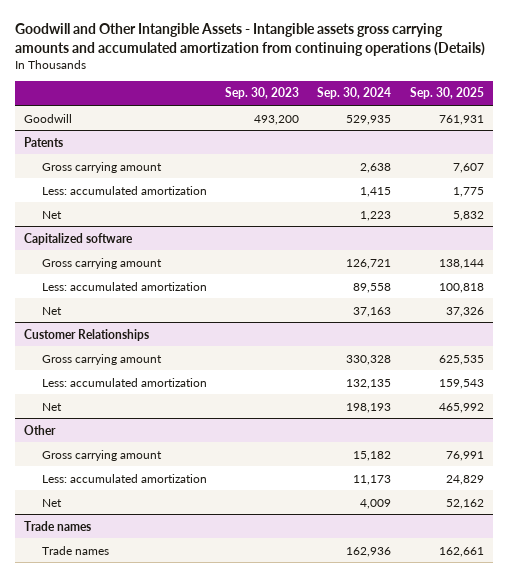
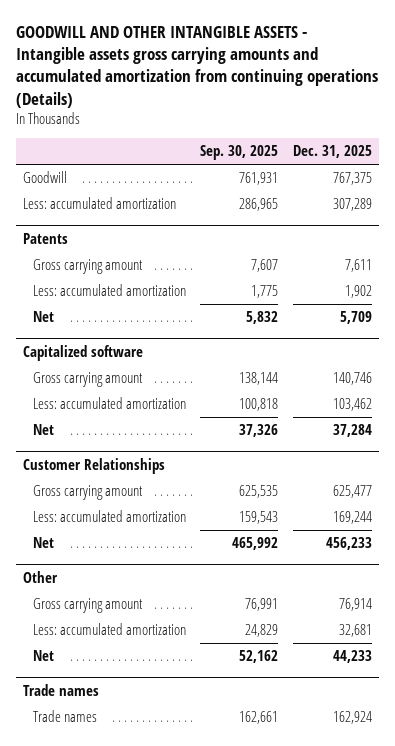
[15,22,486,56] Goodwill and Other Intangible Assets - Intangible assets gross carrying amounts and accumulated amortization from continuing operations (Details) -> [15,25,378,108] GOODWILL AND OTHER INTANGIBLE ASSETS - Intangible assets gross carrying amounts and accumulated amortization from continuing operations (Details)
[225,87,300,100] Sep. 30, 2023 -> none
[317,87,392,100] Sep. 30, 2024 -> none
none -> [292,145,372,159] Dec. 31, 2025
none -> [22,197,176,210] Less: accumulated amortization

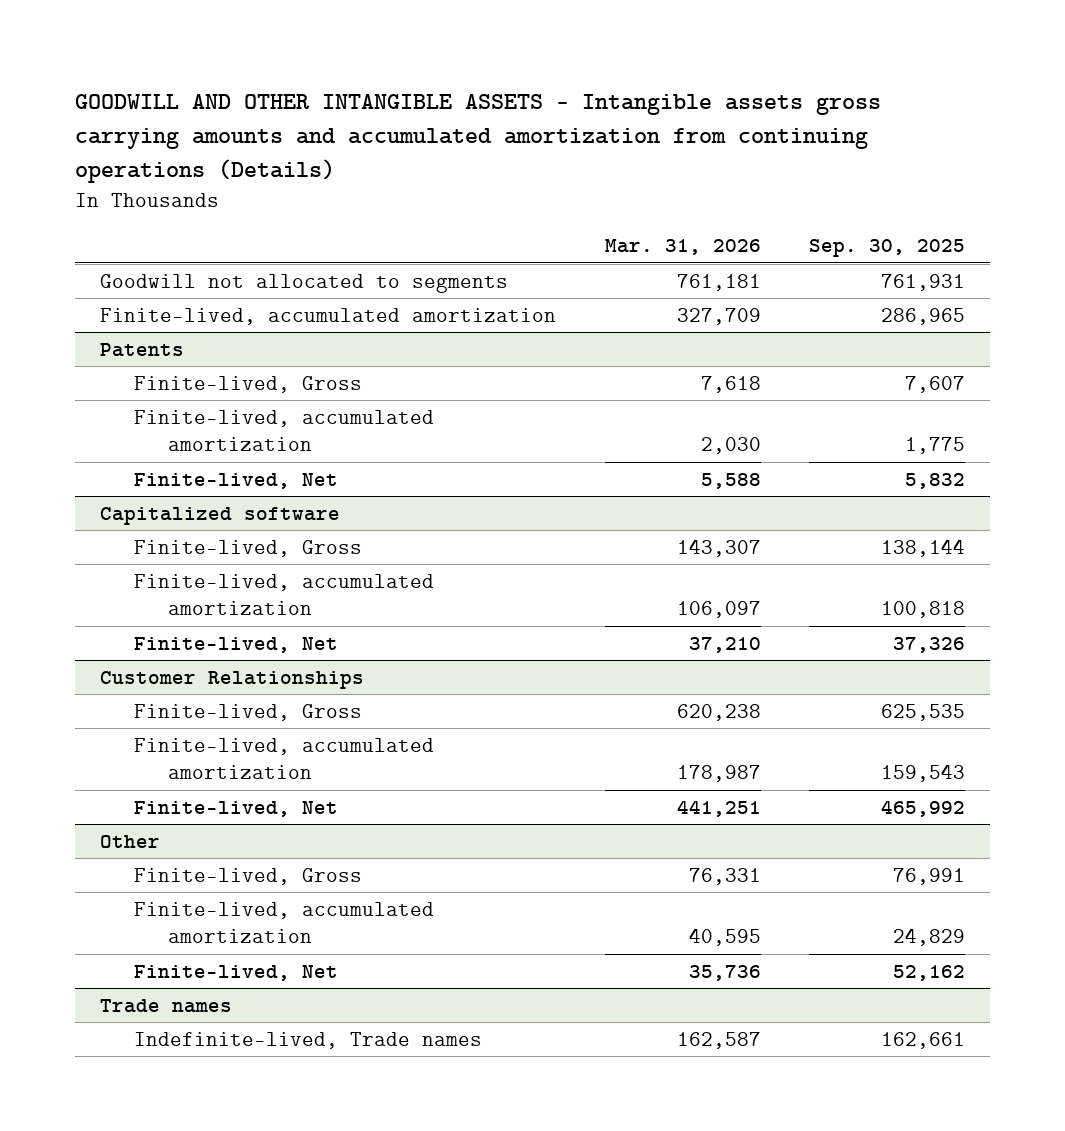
[292,145,372,159] Dec. 31, 2025 -> none
none -> [604,239,761,256] Mar. 31, 2026
[22,171,67,184] Goodwill -> [99,273,508,293] Goodwill not allocated to segments
[22,197,176,210] Less: accumulated amortization -> [99,307,556,325] Finite-lived, accumulated amortization
[33,259,144,275] Gross carrying amount -> [133,375,362,393] Finite-lived, Gross
[33,284,187,297] Less: accumulated amortization -> [133,409,434,452] Finite-lived, accumulated amortization
[33,311,55,323] Net -> [133,472,338,489] Finite-lived, Net
[33,372,144,388] Gross carrying amount -> [133,539,362,557] Finite-lived, Gross
[33,397,187,410] Less: accumulated amortization -> [133,573,434,616] Finite-lived, accumulated amortization
[33,424,55,436] Net -> [133,636,338,653] Finite-lived, Net
[33,485,144,501] Gross carrying amount -> [133,703,362,721] Finite-lived, Gross
[33,510,187,523] Less: accumulated amortization -> [133,737,434,780] Finite-lived, accumulated amortization
[33,537,55,549] Net -> [133,800,338,817] Finite-lived, Net
[33,598,144,614] Gross carrying amount -> [133,867,362,885] Finite-lived, Gross
[33,623,187,636] Less: accumulated amortization -> [133,901,434,944] Finite-lived, accumulated amortization
[33,650,55,662] Net -> [133,964,338,981] Finite-lived, Net
[33,710,98,723] Trade names -> [133,1031,482,1049] Indefinite-lived, Trade names

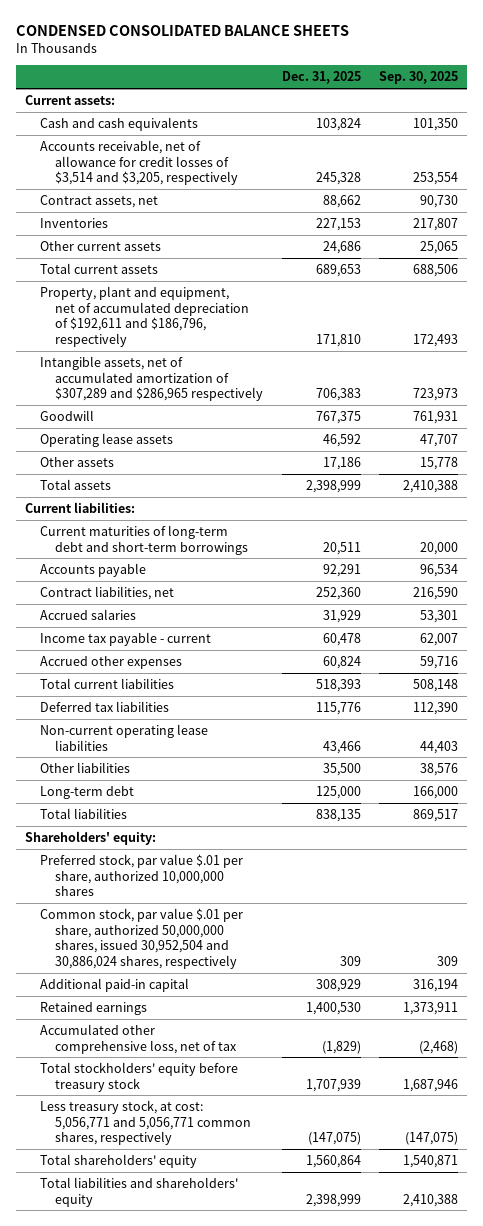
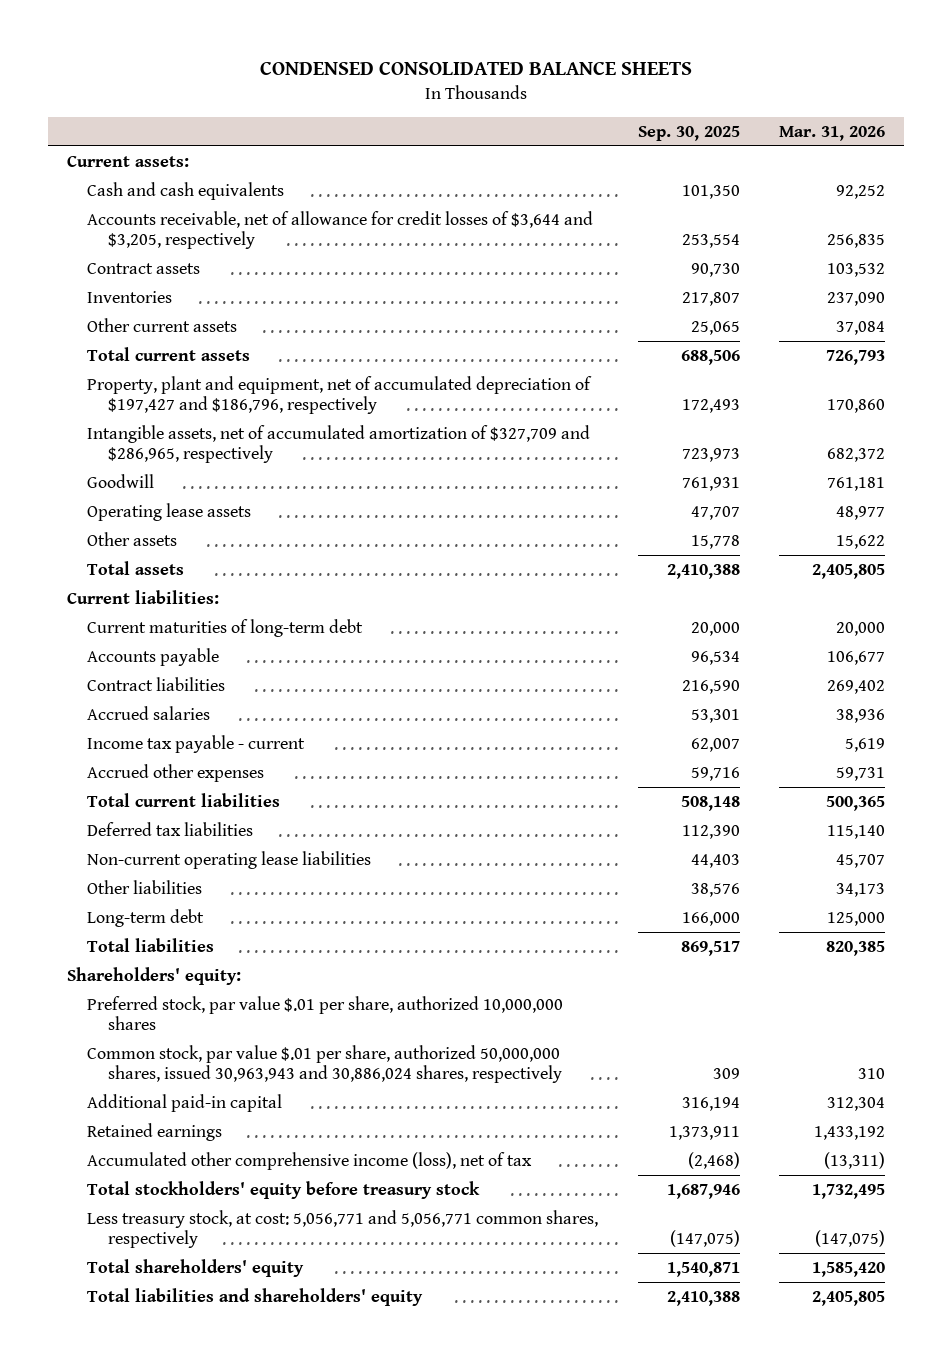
[281,71,361,85] Dec. 31, 2025 -> none
none -> [778,125,885,141] Mar. 31, 2026
[40,140,239,186] Accounts receivable, net of allowance for credit losses of $3,514 and $3,205, respectively -> [87,210,594,250] Accounts receivable, net of allowance for credit losses of $3,644 and $3,205, respectively
[40,195,159,209] Contract assets, net -> [87,262,201,274] Contract assets
[40,286,250,347] Property, plant and equipment, net of accumulated depreciation of $192,611 and $186,796, respectively -> [87,375,593,415] Property, plant and equipment, net of accumulated depreciation of $197,427 and $186,796, respectively
[40,356,264,402] Intangible assets, net of accumulated amortization of $307,289 and $286,965 respectively -> [87,424,591,464] Intangible assets, net of accumulated amortization of $327,709 and $286,965, respectively
[40,525,249,555] Current maturities of long-term debt and short-term borrowings -> [87,618,364,637] Current maturities of long-term debt
[40,586,175,601] Contract liabilities, net -> [87,676,226,691] Contract liabilities
[40,908,244,969] Common stock, par value $.01 per share, authorized 50,000,000 shares, issued 30,952,504 and 30,886,024 shares, respectively -> [87,1044,562,1084] Common stock, par value $.01 per share, authorized 50,000,000 shares, issued 30,963,943 and 30,886,024 shares, respectively
[40,1024,238,1054] Accumulated other comprehensive loss, net of tax -> [87,1151,533,1170] Accumulated other comprehensive income (loss), net of tax

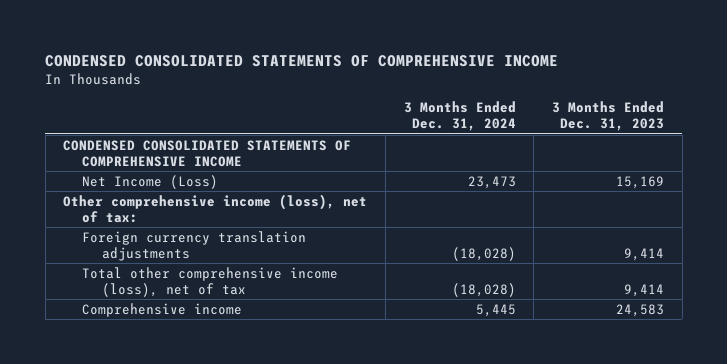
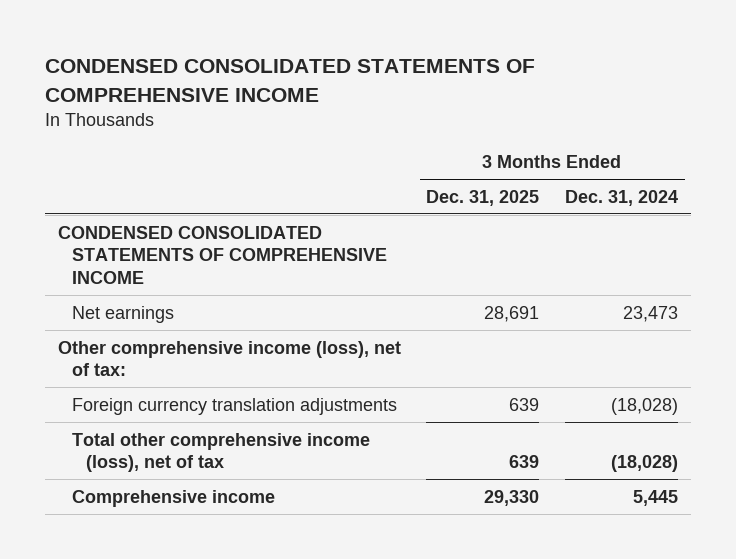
[551,101,664,132] 3 Months Ended Dec. 31, 2023 -> none
none -> [426,189,540,206] Dec. 31, 2025
[82,174,219,189] Net Income (Loss) -> [71,305,174,323] Net earnings

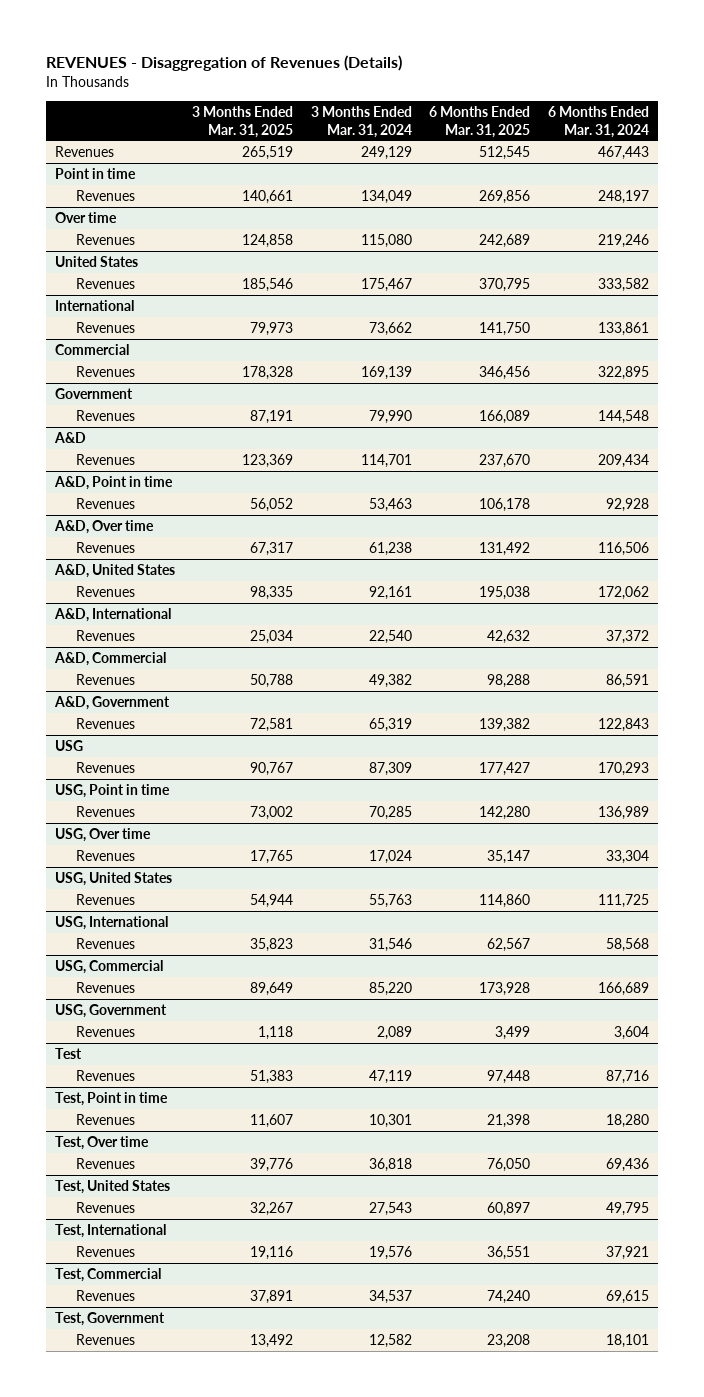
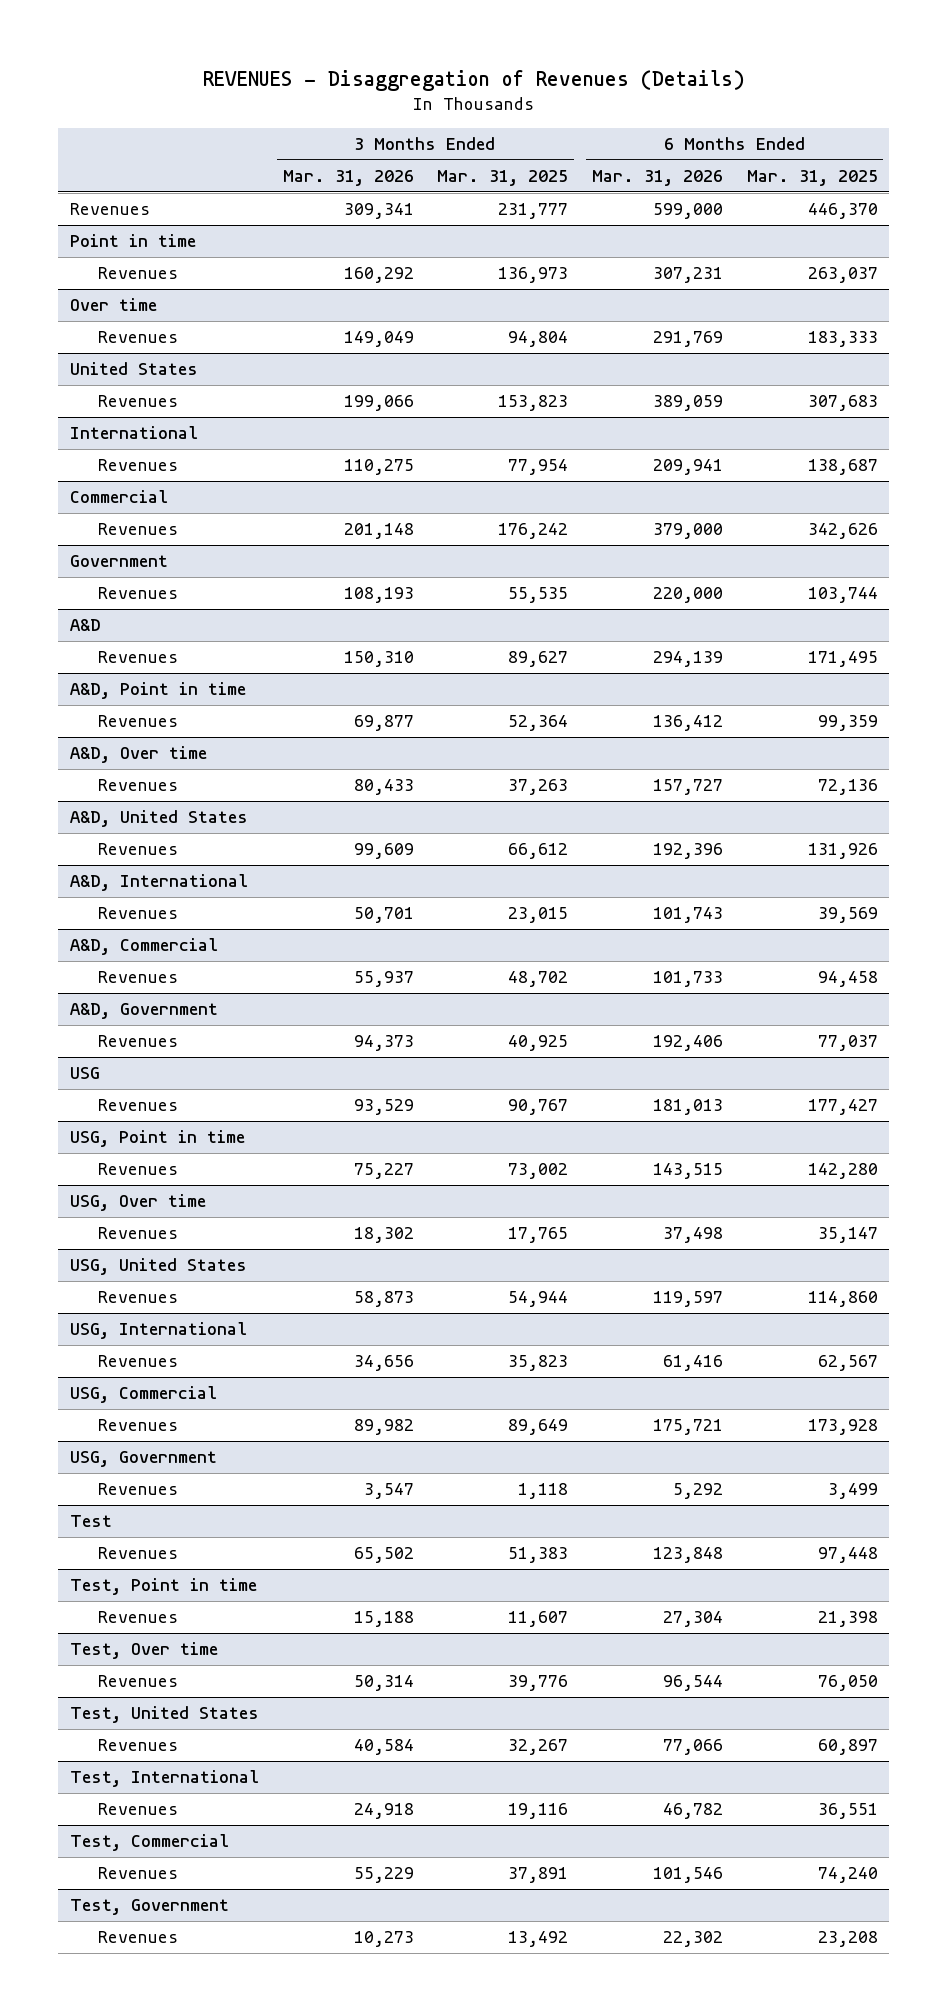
[310,105,412,138] 3 Months Ended Mar. 31, 2024 -> none
[547,105,649,138] 6 Months Ended Mar. 31, 2024 -> none
none -> [282,170,414,187] Mar. 31, 2026
none -> [591,170,723,187] Mar. 31, 2026
[242,145,294,160] 265,519 -> [498,203,569,220] 231,777
[479,145,531,160] 512,545 -> [807,203,878,220] 446,370
[242,189,294,204] 140,661 -> [498,267,569,284] 136,973
[479,189,531,204] 269,856 -> [807,267,878,284] 263,037
[242,233,294,248] 124,858 -> [508,331,569,348] 94,804
[479,233,531,248] 242,689 -> [807,331,878,348] 183,333
[242,277,294,292] 185,546 -> [498,395,569,412] 153,823
[479,277,531,292] 370,795 -> [807,395,878,412] 307,683
[250,321,294,336] 79,973 -> [508,459,569,476] 77,954
[479,321,531,336] 141,750 -> [807,459,878,476] 138,687
[242,365,294,380] 178,328 -> [498,523,569,540] 176,242
[479,365,531,380] 346,456 -> [807,523,878,540] 342,626
[250,409,294,424] 87,191 -> [508,587,569,604] 55,535
[479,409,531,424] 166,089 -> [807,587,878,604] 103,744
[242,453,294,468] 123,369 -> [508,651,569,668] 89,627
[479,453,531,468] 237,670 -> [807,651,878,668] 171,495
[250,497,294,512] 56,052 -> [508,715,569,732] 52,364
[479,497,531,512] 106,178 -> [817,715,878,732] 99,359
[250,541,294,556] 67,317 -> [508,779,569,796] 37,263
[479,541,531,556] 131,492 -> [817,779,878,796] 72,136
[250,585,294,600] 98,335 -> [508,843,569,860] 66,612
[479,585,531,600] 195,038 -> [807,843,878,860] 131,926
[250,629,294,644] 25,034 -> [508,907,569,924] 23,015
[487,629,531,644] 42,632 -> [817,907,878,924] 39,569
[250,673,294,688] 50,788 -> [508,971,569,988] 48,702
[487,673,531,688] 98,288 -> [817,971,878,988] 94,458
[250,717,294,732] 72,581 -> [508,1035,569,1052] 40,925
[479,717,531,732] 139,382 -> [817,1035,878,1052] 77,037

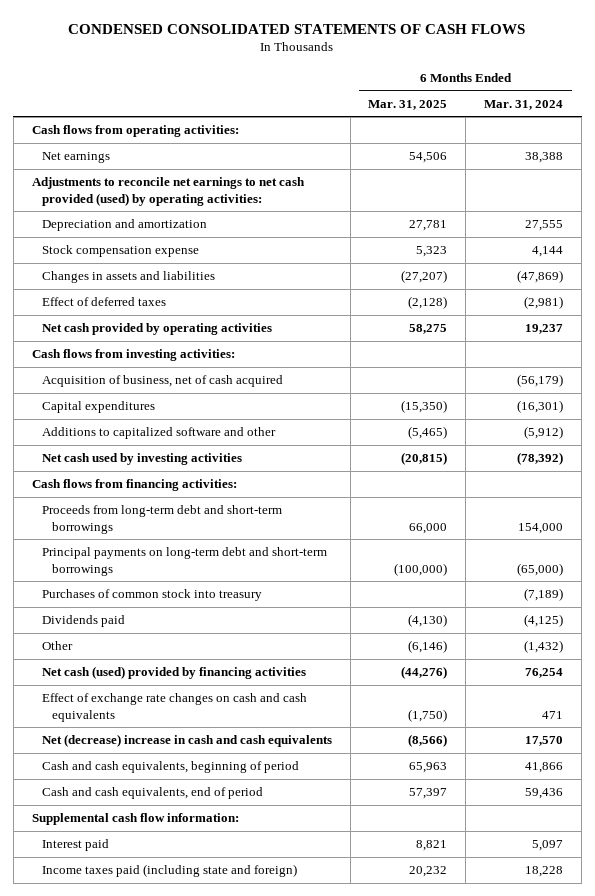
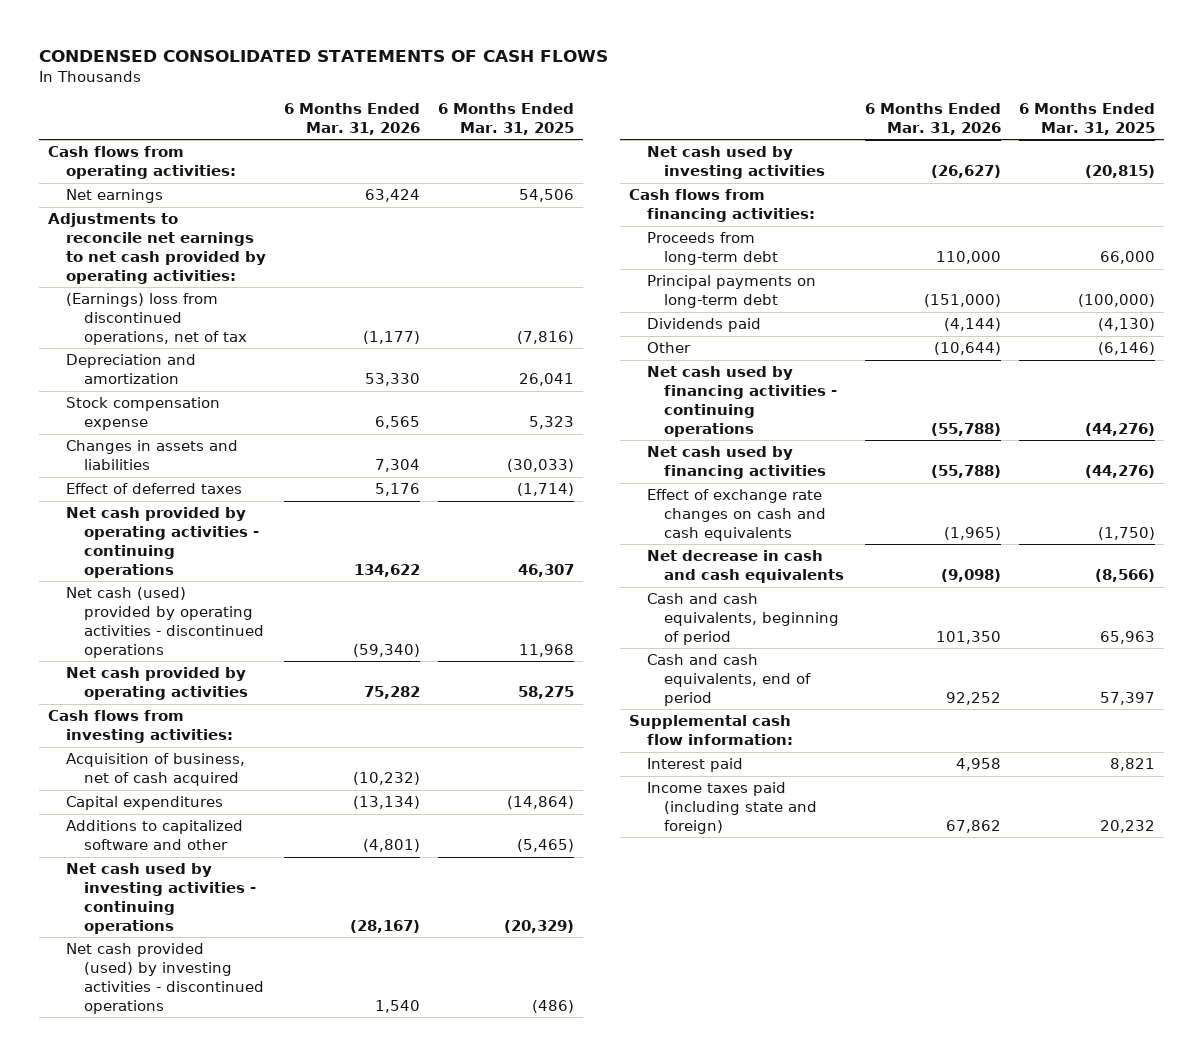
[484,99,564,110] Mar. 31, 2024 -> none
none -> [284,102,421,135] 6 Months Ended Mar. 31, 2026
[31,177,305,206] Adjustments to reconcile net earnings to net cash provided (used) by operating activities: -> [48,213,266,284] Adjustments to reconcile net earnings to net cash provided by operating activities:
none -> [65,293,247,346] (Earnings) loss from discontinued operations, net of tax
[409,220,448,232] 27,781 -> [519,373,575,387] 26,041
[401,270,448,284] (27,207) -> [507,459,575,473] (30,033)
[408,296,448,310] (2,128) -> [517,483,575,497] (1,714)
none -> [65,507,259,578] Net cash provided by operating activities - continuing operations
none -> [65,587,264,658] Net cash (used) provided by operating activities - discontinued operations
[401,400,448,414] (15,350) -> [507,796,575,810] (14,864)
none -> [65,863,256,934] Net cash used by investing activities - continuing operations
none -> [65,943,264,1014] Net cash provided (used) by investing activities - discontinued operations
[41,589,262,602] Purchases of common stock into treasury -> none
[41,505,282,534] Proceeds from long-term debt and short-term borrowings -> [646,232,779,266] Proceeds from long-term debt
[41,547,327,576] Principal payments on long-term debt and short-term borrowings -> [646,275,816,309] Principal payments on long-term debt
none -> [646,366,838,437] Net cash used by financing activities - continuing operations
[41,666,306,680] Net cash (used) provided by financing activities -> [646,446,827,480] Net cash used by financing activities
[41,734,332,748] Net (decrease) increase in cash and cash equivalents -> [646,550,845,584] Net decrease in cash and cash equivalents

